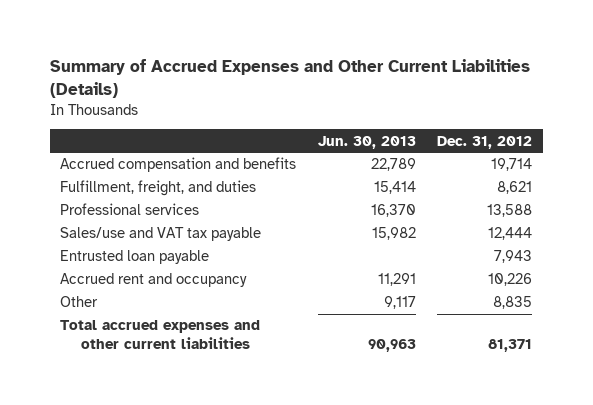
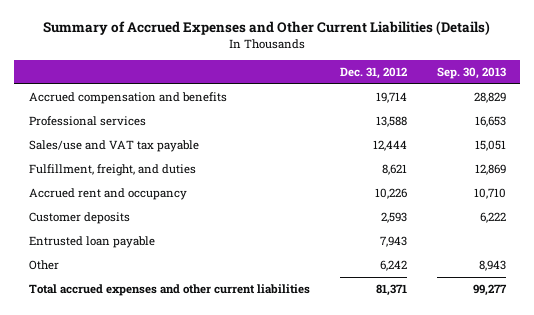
[317,135,416,149] Jun. 30, 2013 -> none
none -> [436,66,506,79] Sep. 30, 2013
[60,180,257,197] Fulfillment, freight, and duties -> [28,164,196,177] Fulfillment, freight, and duties
none -> [28,212,130,225] Customer deposits
[60,250,210,265] Entrusted loan payable -> [28,236,155,249] Entrusted loan payable
[493,296,533,310] 8,835 -> [379,260,407,272] 6,242

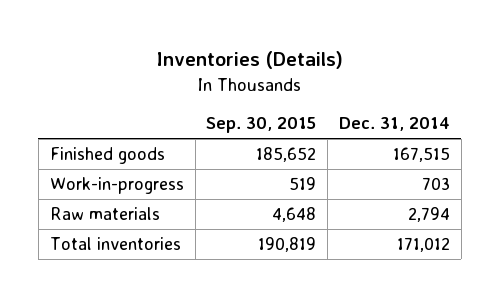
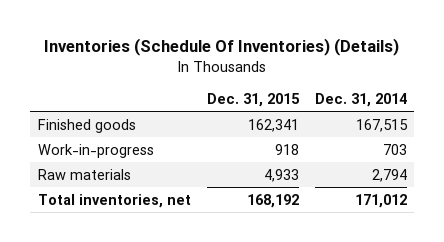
[155,51,343,70] Inventories (Details) -> [44,38,400,57] Inventories (Schedule Of Inventories) (Details)
[206,117,317,134] Sep. 30, 2015 -> none
none -> [206,92,300,107] Dec. 31, 2015
[49,236,181,250] Total inventories -> [37,193,191,208] Total inventories, net

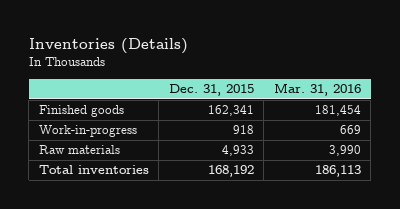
[44,38,400,57] Inventories (Schedule Of Inventories) (Details) -> [28,37,188,54] Inventories (Details)
[314,92,407,107] Dec. 31, 2014 -> none
none -> [273,83,361,97] Mar. 31, 2016
[37,193,191,208] Total inventories, net -> [38,165,149,175] Total inventories

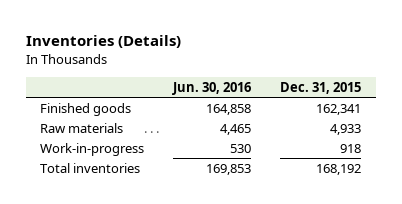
[273,83,361,97] Mar. 31, 2016 -> none
none -> [172,81,252,95] Jun. 30, 2016
[38,125,137,138] Work-in-progress -> [40,142,145,156] Work-in-progress

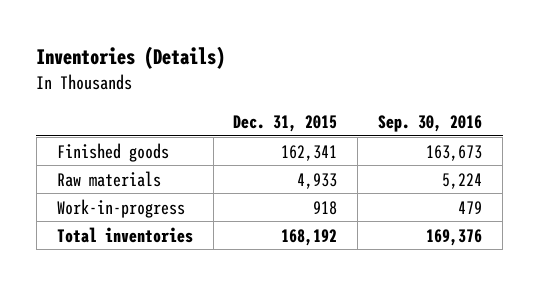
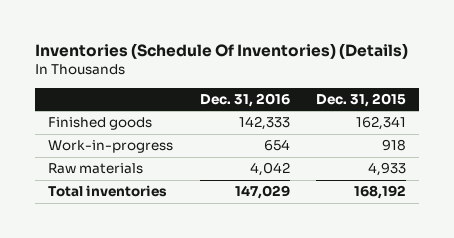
[36,46,226,70] Inventories (Details) -> [35,42,409,59] Inventories (Schedule Of Inventories) (Details)
[378,114,483,132] Sep. 30, 2016 -> none
none -> [199,92,290,107] Dec. 31, 2016
[56,170,161,187] Raw materials -> [48,163,144,175] Raw materials

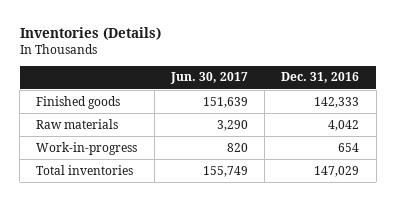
[35,42,409,59] Inventories (Schedule Of Inventories) (Details) -> [19,26,161,40] Inventories (Details)
[315,92,406,107] Dec. 31, 2015 -> none
none -> [169,72,248,85] Jun. 30, 2017
[48,140,174,154] Work-in-progress -> [36,141,138,155] Work-in-progress

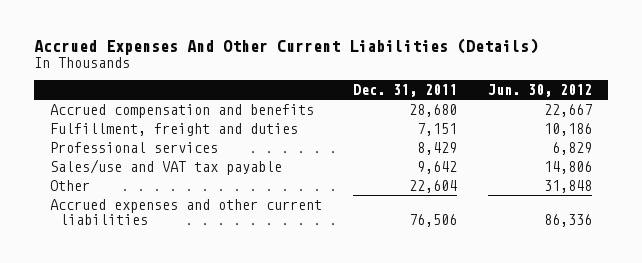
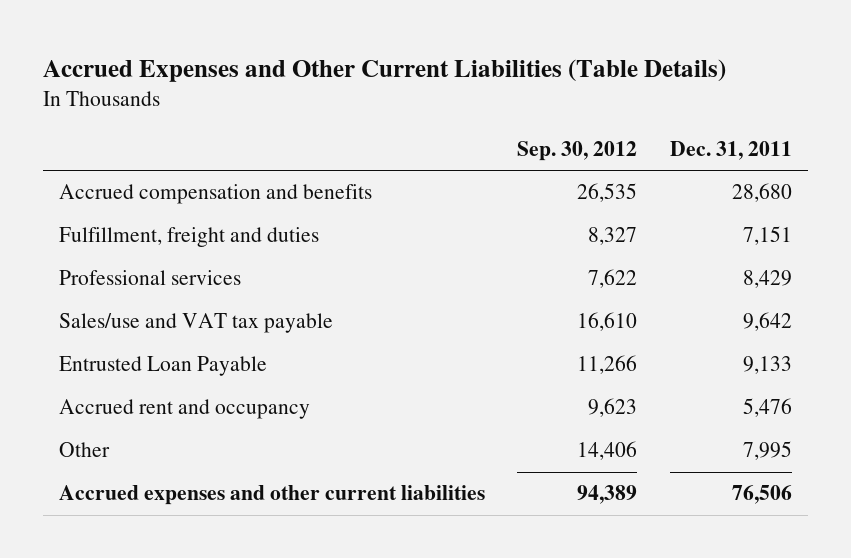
[34,38,539,56] Accrued Expenses And Other Current Liabilities (Details) -> [43,58,727,82] Accrued Expenses and Other Current Liabilities (Table Details)
[488,84,593,98] Jun. 30, 2012 -> none
none -> [517,141,638,162] Sep. 30, 2012
none -> [59,356,268,377] Entrusted Loan Payable
none -> [59,399,311,420] Accrued rent and occupancy
[409,179,458,193] 22,604 -> [742,441,792,461] 7,995

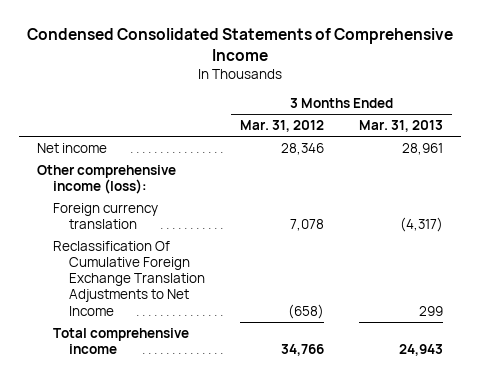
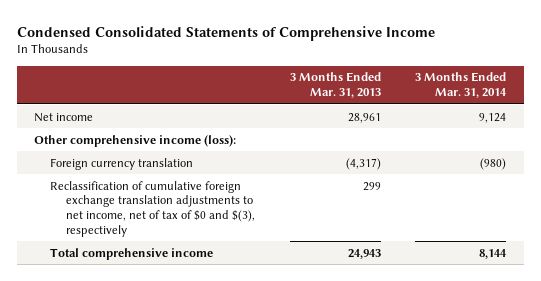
[240,120,325,133] Mar. 31, 2012 -> none
none -> [415,72,508,99] 3 Months Ended Mar. 31, 2014
[52,240,206,316] Reclassification Of Cumulative Foreign Exchange Translation Adjustments to Net Income -> [50,180,256,237] Reclassification of cumulative foreign exchange translation adjustments to net income, net of tax of $0 and $(3), respectively

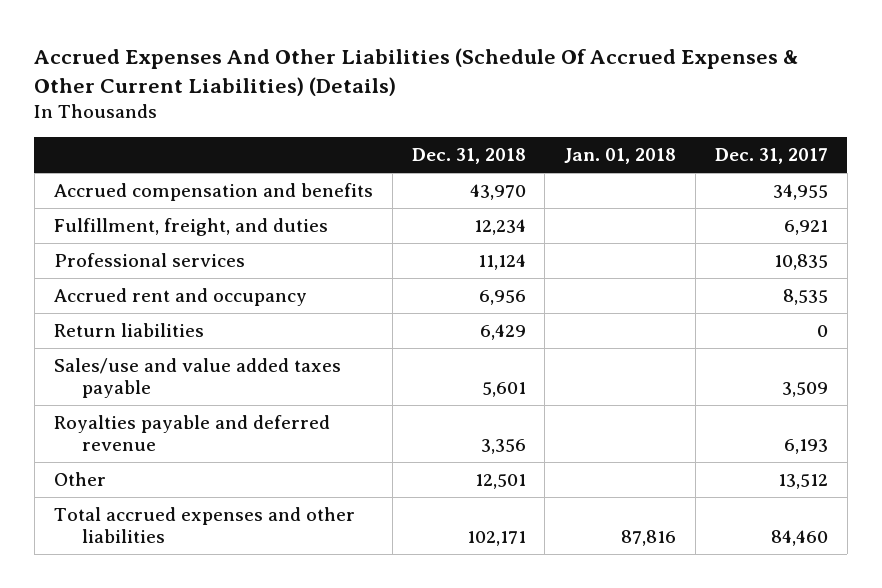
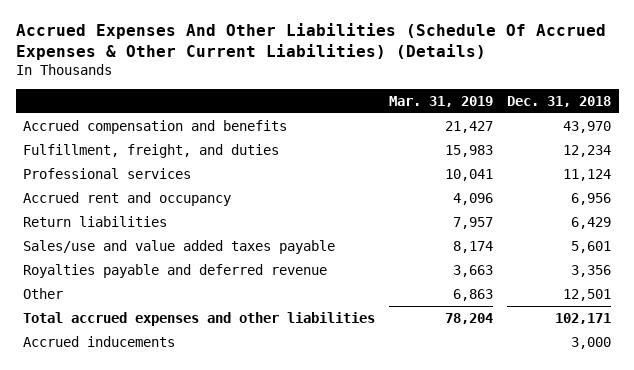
[564,148,677,165] Jan. 01, 2018 -> none
[715,148,829,165] Dec. 31, 2017 -> none
none -> [389,95,494,107] Mar. 31, 2019
none -> [22,336,175,348] Accrued inducements

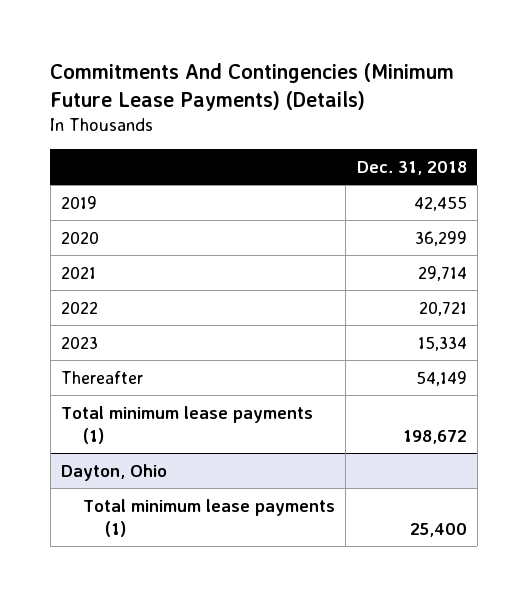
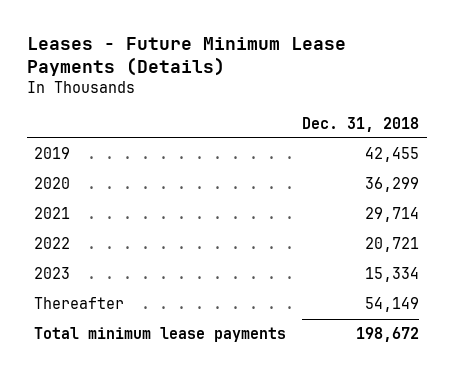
[50,62,455,111] Commitments And Contingencies (Minimum Future Lease Payments) (Details) -> [26,36,346,77] Leases - Future Minimum Lease Payments (Details)
[61,463,168,481] Dayton, Ohio -> none
[83,498,336,537] Total minimum lease payments (1) -> none
[61,405,314,444] Total minimum lease payments (1) -> [34,327,287,343] Total minimum lease payments

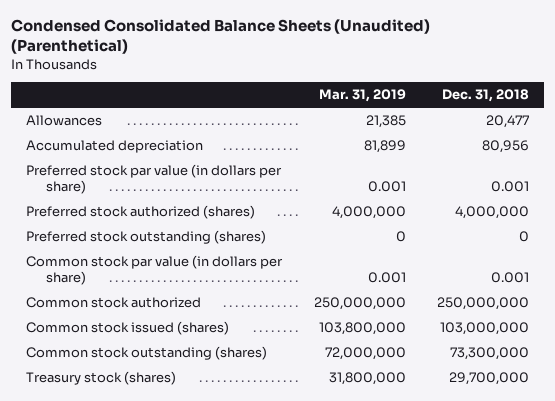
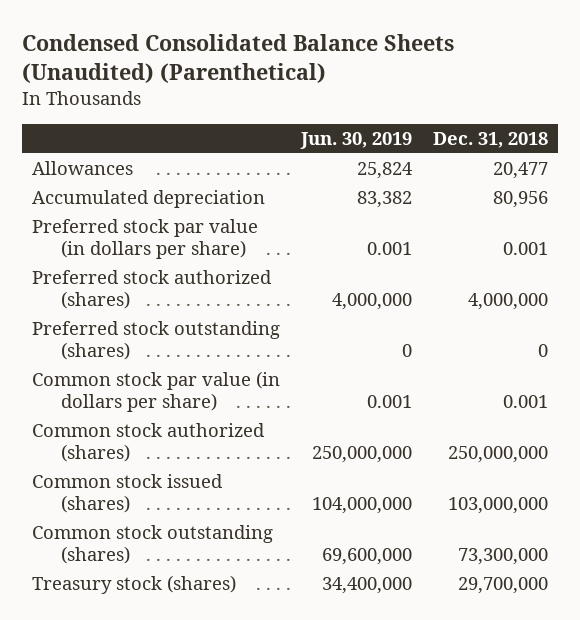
[318,89,406,103] Mar. 31, 2019 -> none
none -> [299,132,412,150] Jun. 30, 2019
[26,297,202,309] Common stock authorized -> [32,422,266,463] Common stock authorized (shares)

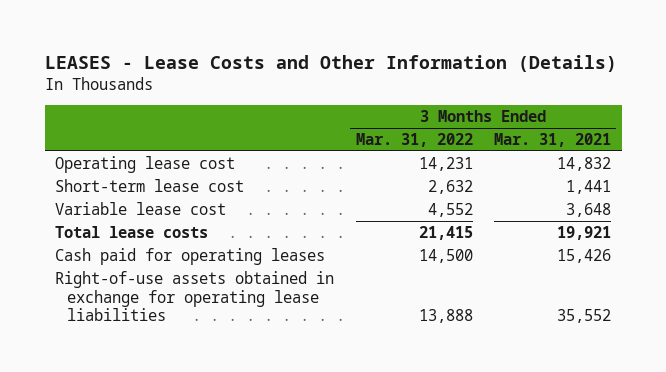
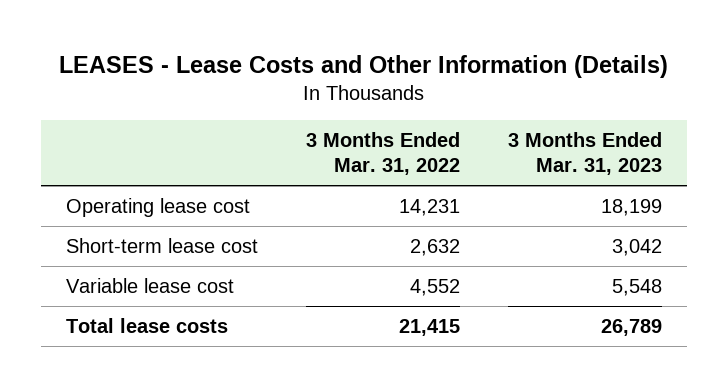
[494,133,612,148] Mar. 31, 2021 -> none
none -> [508,132,663,176] 3 Months Ended Mar. 31, 2023
[55,247,326,265] Cash paid for operating leases -> none
[55,270,335,322] Right-of-use assets obtained in exchange for operating lease liabilities -> none

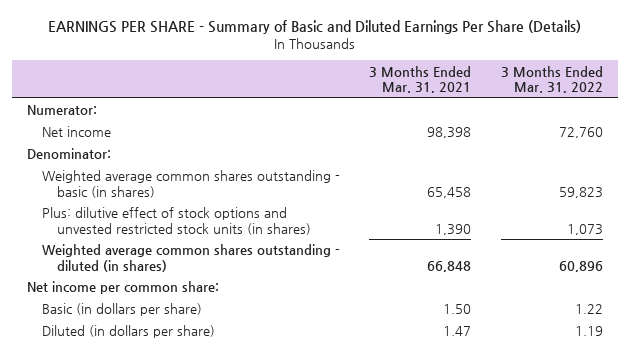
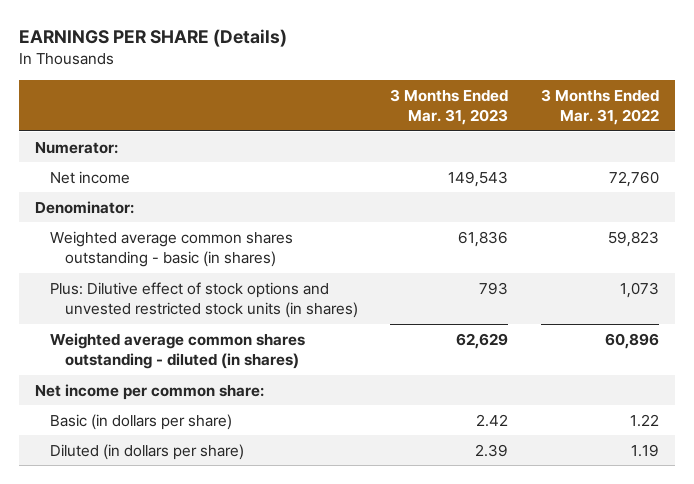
[47,20,581,35] EARNINGS PER SHARE - Summary of Basic and Diluted Earnings Per Share (Details) -> [18,29,287,48] EARNINGS PER SHARE (Details)
[369,65,472,94] 3 Months Ended Mar. 31, 2021 -> none
none -> [390,88,509,126] 3 Months Ended Mar. 31, 2023
[41,207,311,235] Plus: dilutive effect of stock options and unvested restricted stock units (in shares) -> [49,281,358,319] Plus: Dilutive effect of stock options and unvested restricted stock units (in shares)

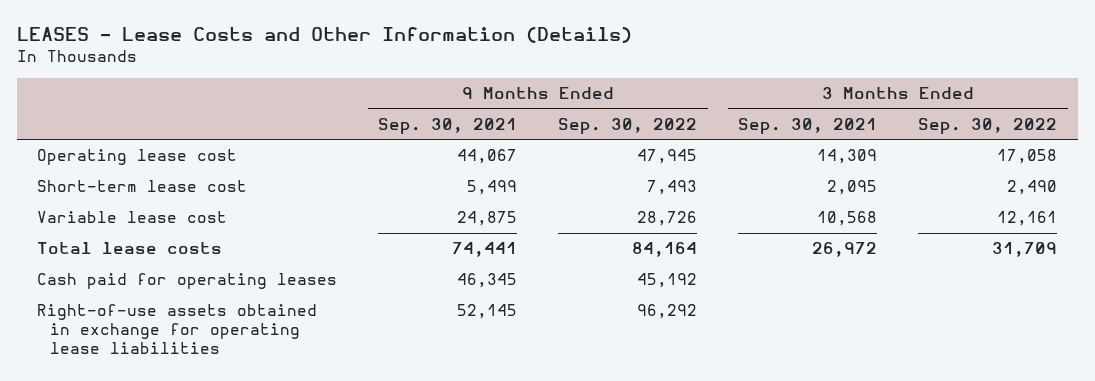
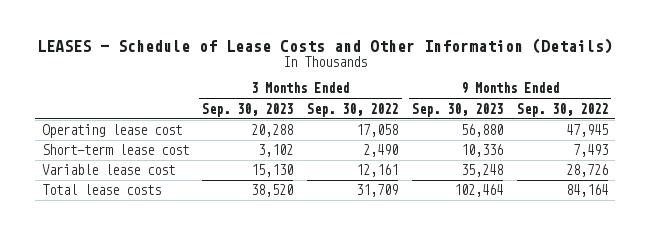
[16,27,632,44] LEASES - Lease Costs and Other Information (Details) -> [36,37,613,54] LEASES - Schedule of Lease Costs and Other Information (Details)
[378,117,518,134] Sep. 30, 2021 -> none
[738,117,878,134] Sep. 30, 2021 -> none
none -> [202,102,294,117] Sep. 30, 2023
none -> [412,102,504,117] Sep. 30, 2023
[37,273,338,290] Cash paid for operating leases -> none
[37,304,318,355] Right-of-use assets obtained in exchange for operating lease liabilities -> none

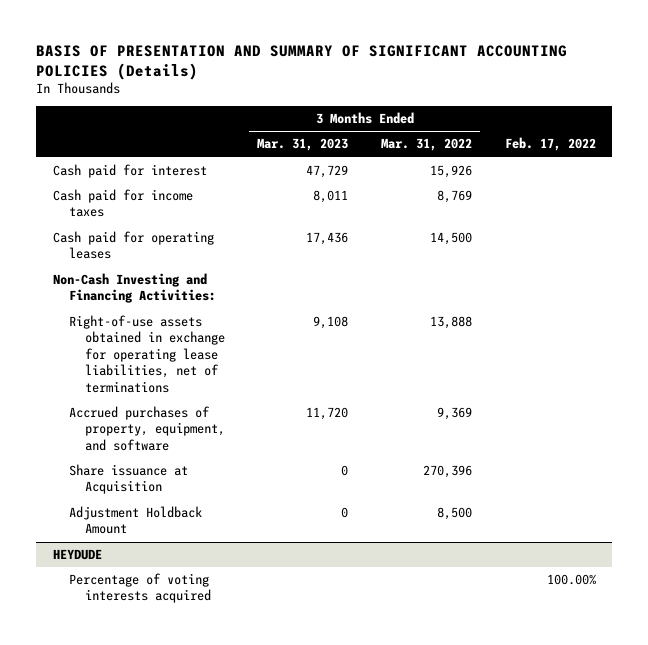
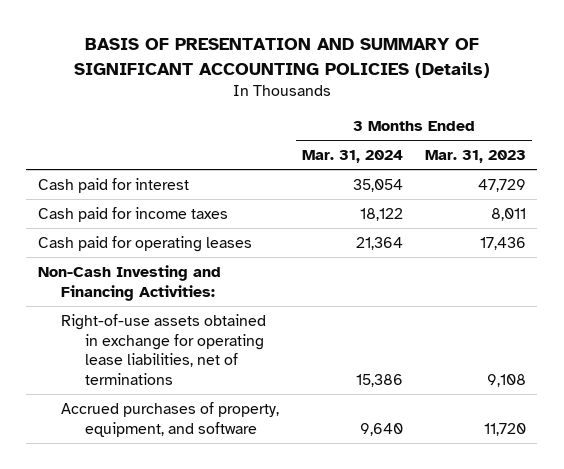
[380,138,472,152] Mar. 31, 2022 -> none
[504,137,596,152] Feb. 17, 2022 -> none
none -> [301,149,403,163] Mar. 31, 2024
[68,464,188,495] Share issuance at Acquisition -> none
[68,506,202,535] Adjustment Holdback Amount -> none
[52,549,102,561] HEYDUDE -> none
[68,573,211,604] Percentage of voting interests acquired -> none

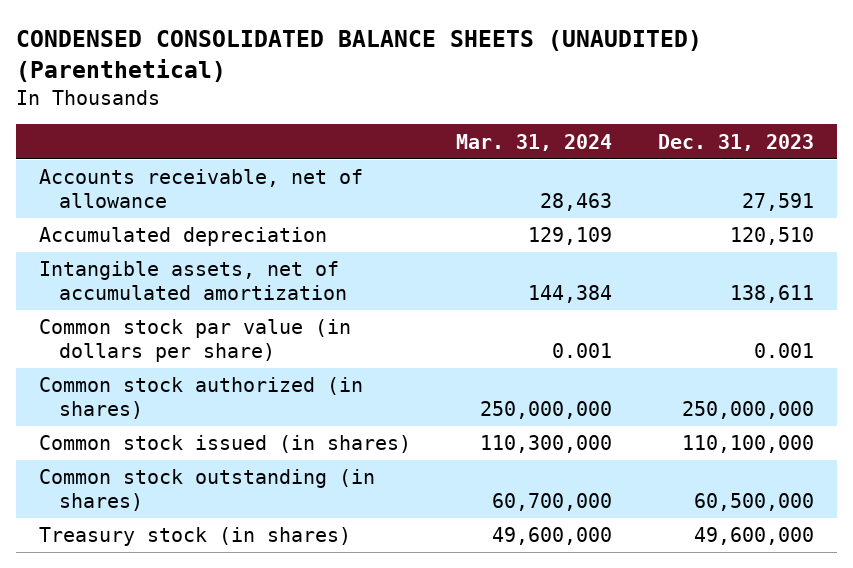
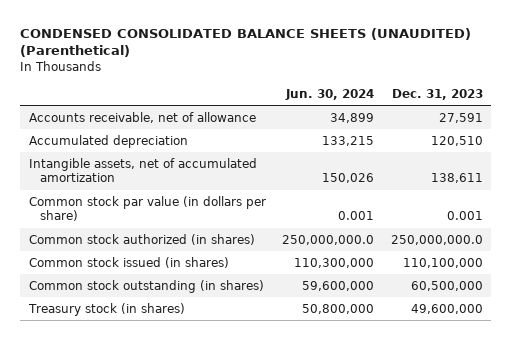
[456,133,613,151] Mar. 31, 2024 -> none
none -> [285,88,375,100] Jun. 30, 2024
[681,400,814,419] 250,000,000 -> [390,234,483,245] 250,000,000.0

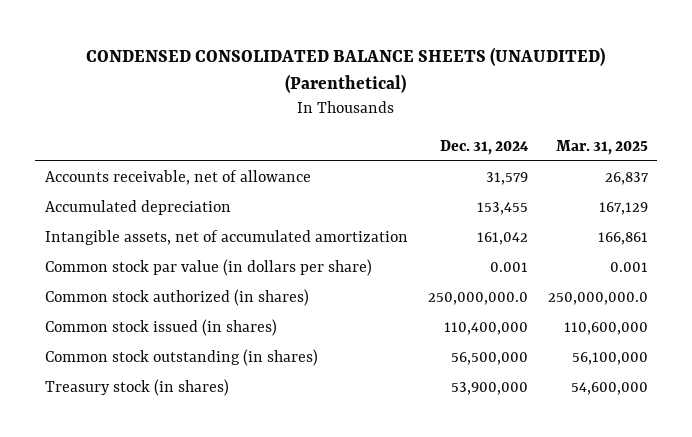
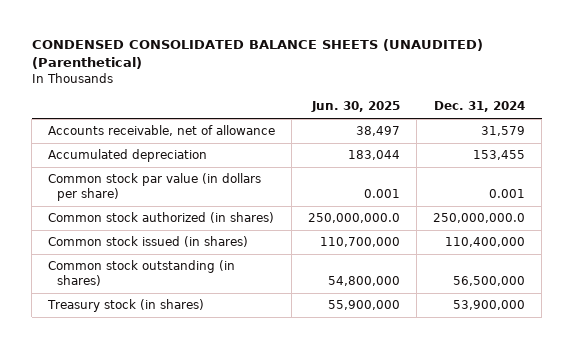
[555,139,648,155] Mar. 31, 2025 -> none
none -> [311,101,401,113] Jun. 30, 2025
[44,230,408,246] Intangible assets, net of accumulated amortization -> none

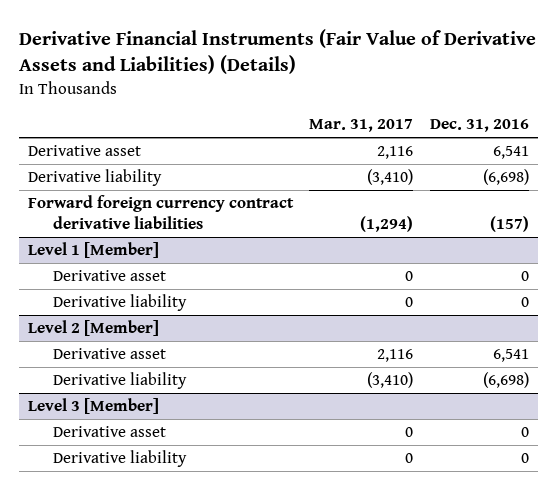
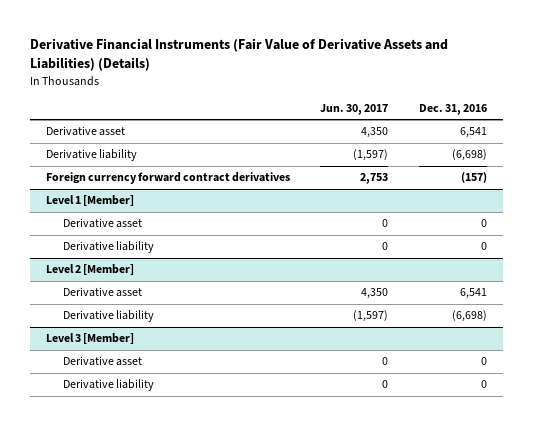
[309,119,414,133] Mar. 31, 2017 -> none
none -> [320,104,389,116] Jun. 30, 2017
[27,195,294,229] Forward foreign currency contract derivative liabilities -> [45,172,290,185] Foreign currency forward contract derivatives

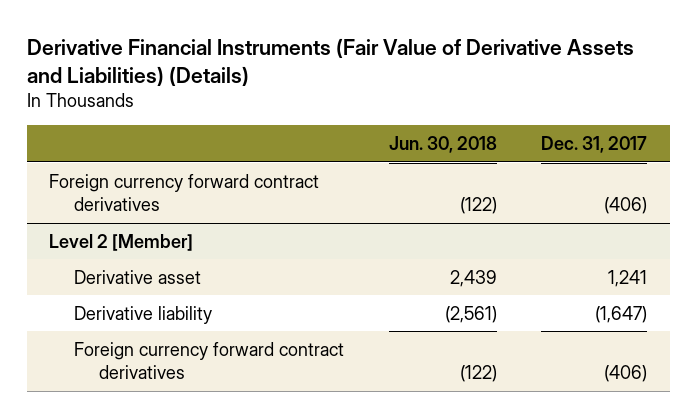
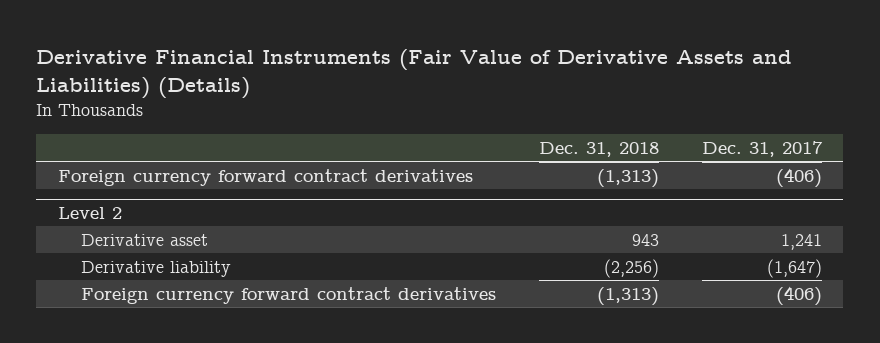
[388,136,497,154] Jun. 30, 2018 -> none
none -> [539,142,660,158] Dec. 31, 2018
[49,233,194,251] Level 2 [Member] -> [57,207,122,220] Level 2

